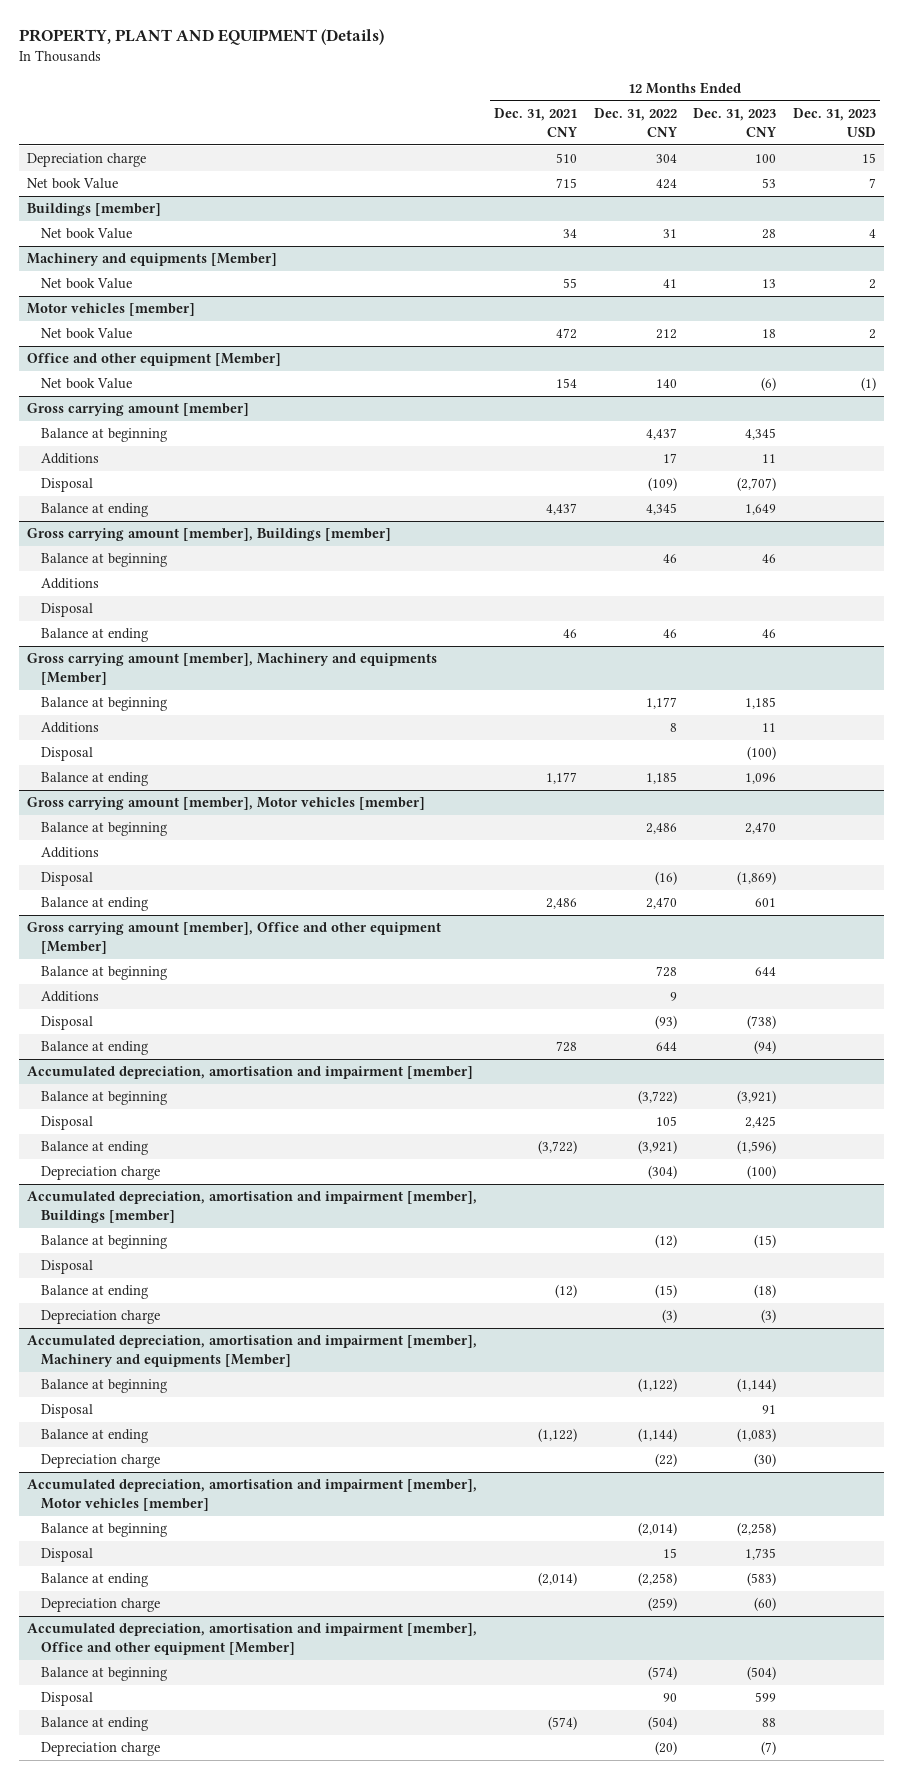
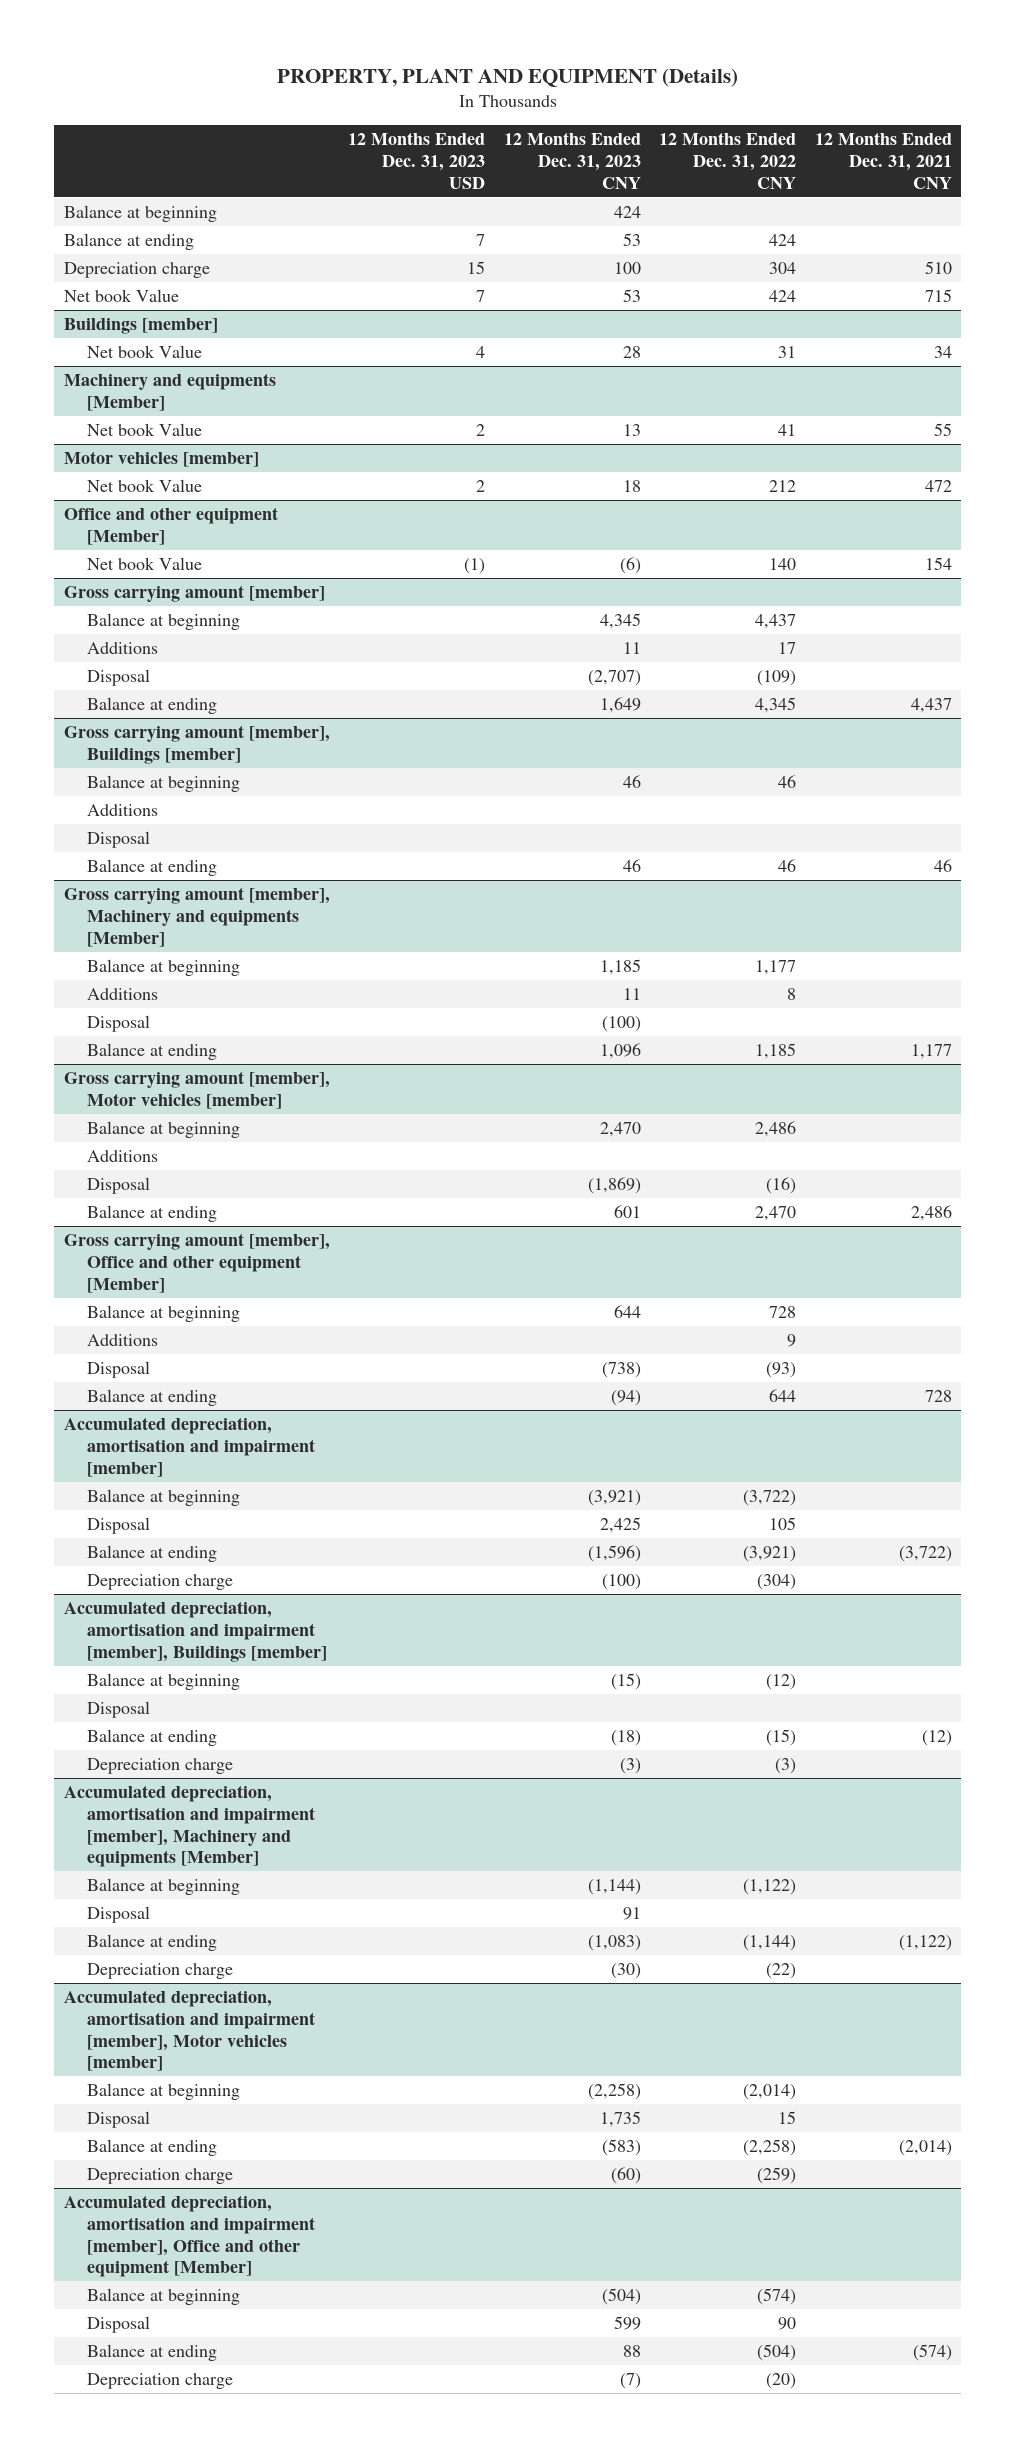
none -> [63,205,217,223] Balance at beginning
none -> [63,233,194,251] Balance at ending

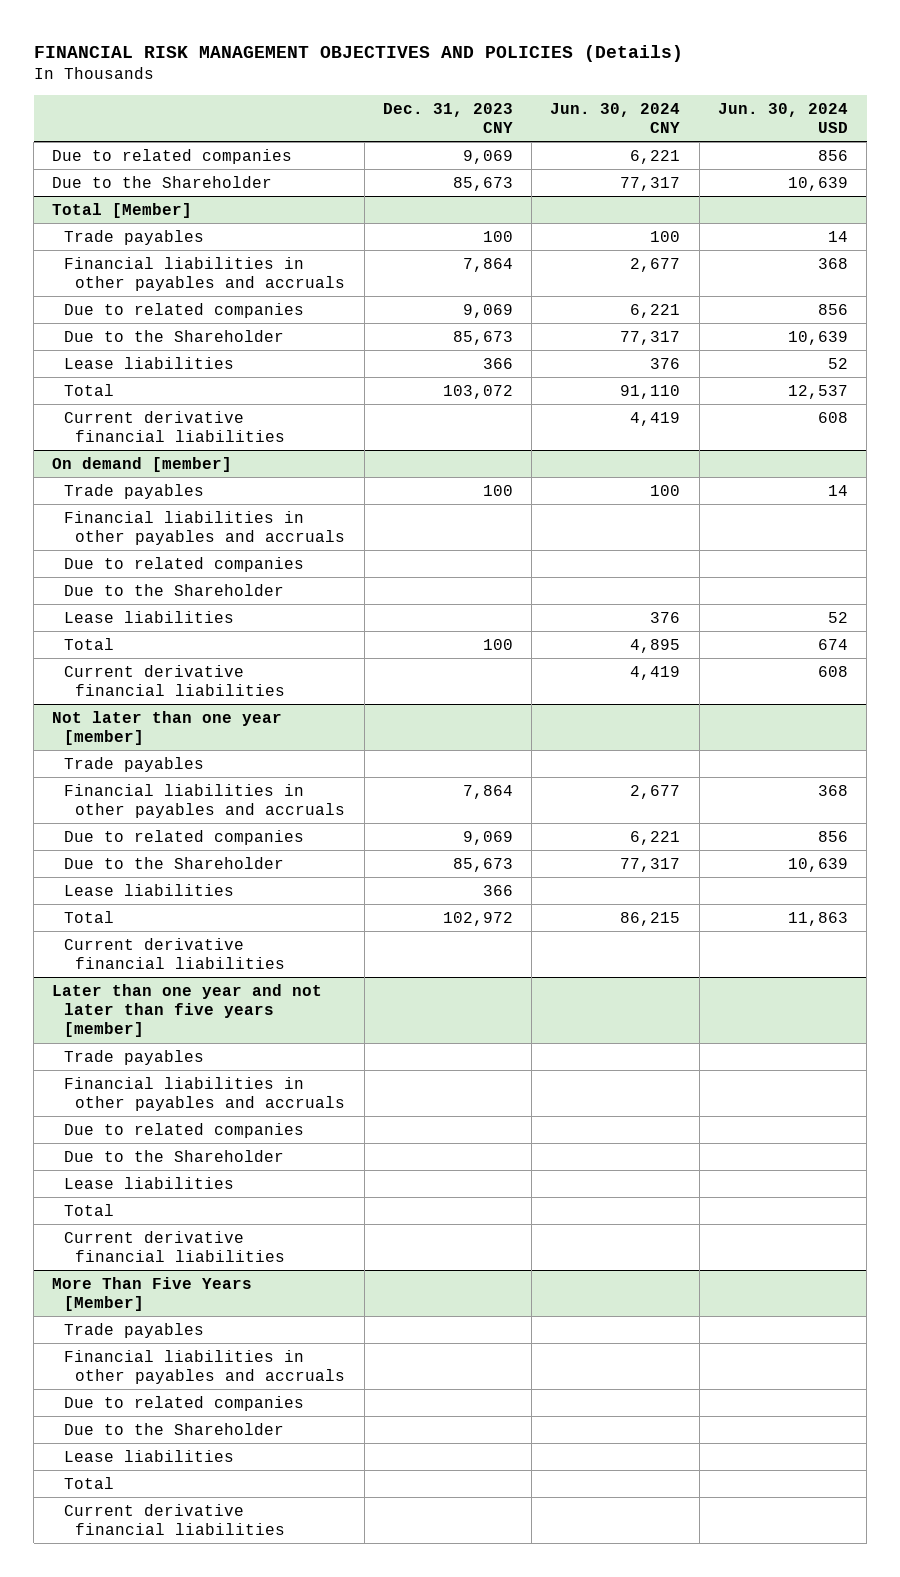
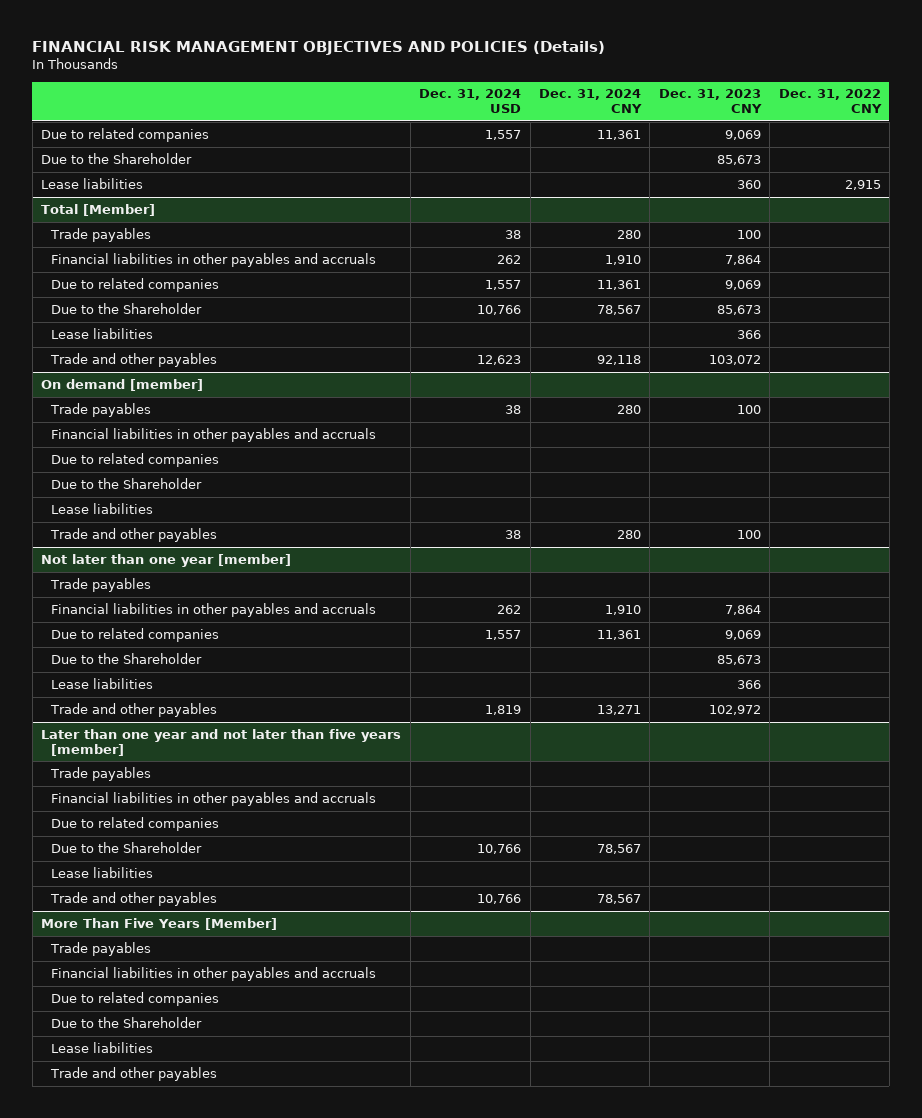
[550,102,681,134] Jun. 30, 2024 CNY -> none
[717,102,848,134] Jun. 30, 2024 USD -> none
none -> [419,89,522,114] Dec. 31, 2024 USD
none -> [538,89,642,114] Dec. 31, 2024 CNY
none -> [778,89,882,114] Dec. 31, 2022 CNY
none -> [41,177,144,189] Lease liabilities
[63,410,286,442] Current derivative financial liabilities -> none
[63,383,114,396] Total -> [49,352,217,367] Trade and other payables
[63,664,286,696] Current derivative financial liabilities -> none
[63,637,114,650] Total -> [49,527,217,542] Trade and other payables
[63,937,286,969] Current derivative financial liabilities -> none
[63,910,114,923] Total -> [49,702,217,717] Trade and other payables
[63,1230,286,1262] Current derivative financial liabilities -> none
[63,1203,114,1216] Total -> [49,891,217,906] Trade and other payables
[63,1503,286,1535] Current derivative financial liabilities -> none
[63,1476,114,1489] Total -> [49,1066,217,1081] Trade and other payables

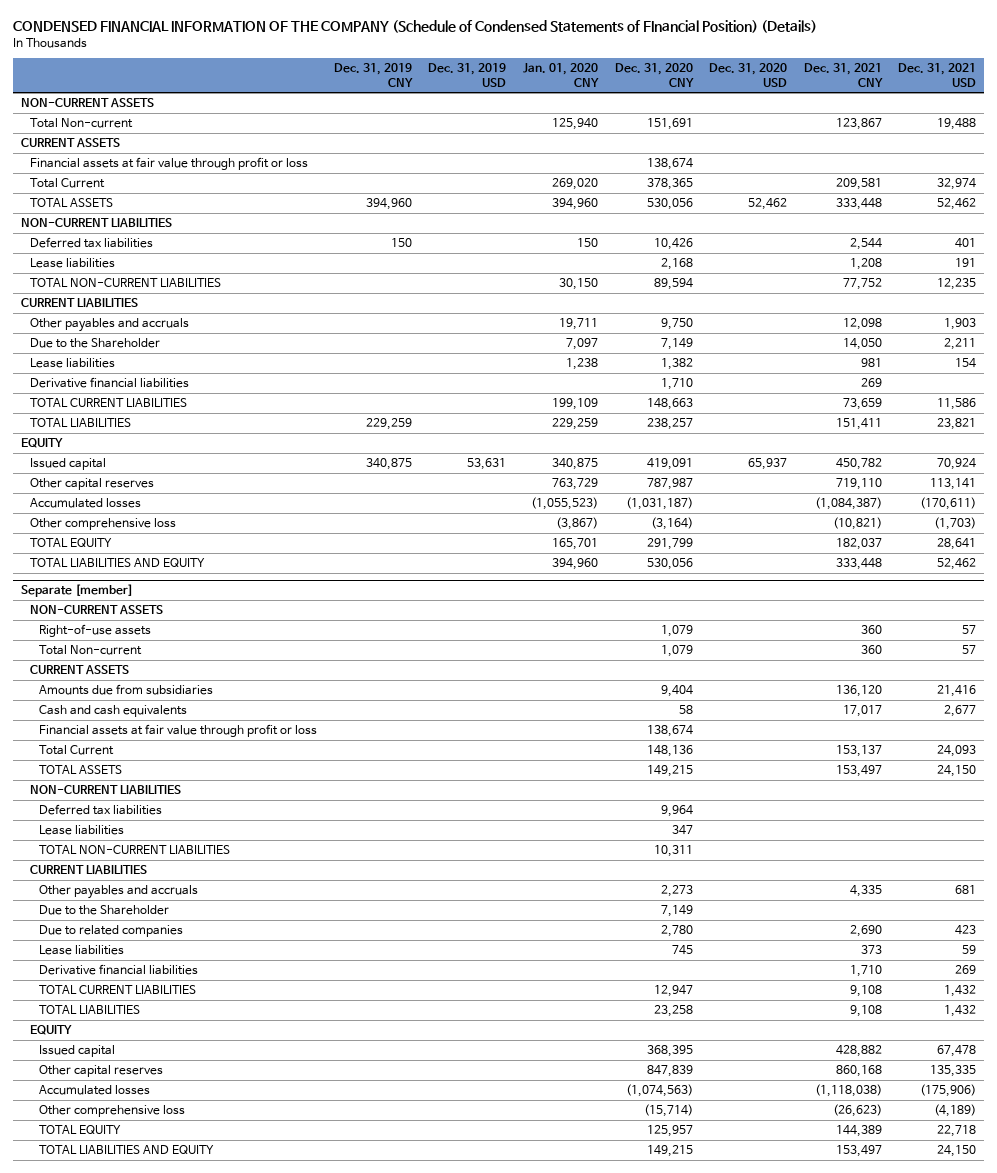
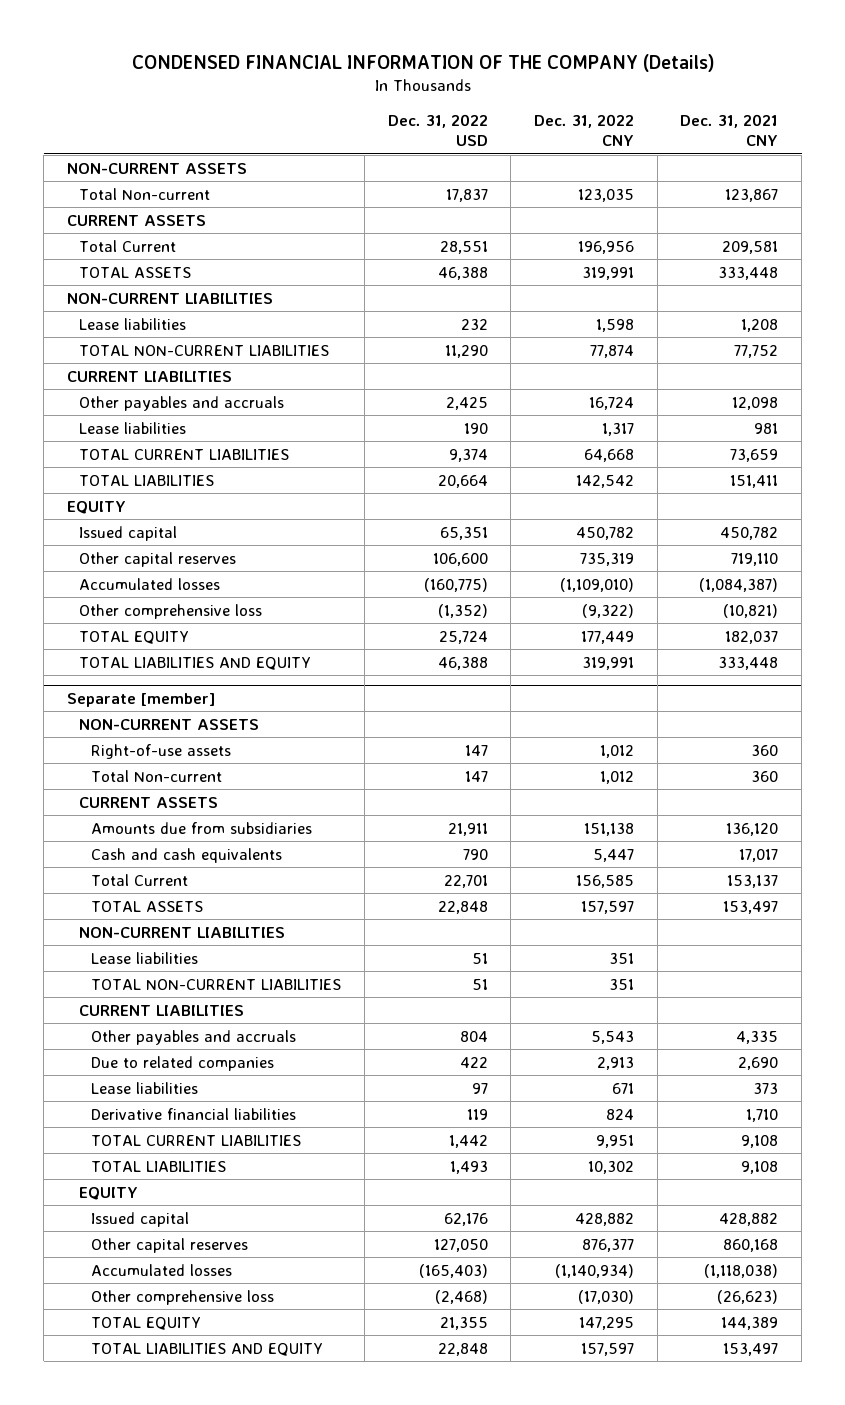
[12,19,817,33] CONDENSED FINANCIAL INFORMATION OF THE COMPANY (Schedule of Condensed Statements of FInancial Position) (Details) -> [131,54,715,73] CONDENSED FINANCIAL INFORMATION OF THE COMPANY (Details)
[333,63,413,87] Dec. 31, 2019 CNY -> none
[428,63,507,87] Dec. 31, 2019 USD -> none
[523,63,600,87] Jan. 01, 2020 CNY -> none
[614,63,694,87] Dec. 31, 2020 CNY -> none
[709,63,788,87] Dec. 31, 2020 USD -> none
[898,63,977,87] Dec. 31, 2021 USD -> none
none -> [387,114,488,147] Dec. 31, 2022 USD
none -> [534,114,635,147] Dec. 31, 2022 CNY
[30,157,309,171] Financial assets at fair value through profit or loss -> none
[30,237,154,249] Deferred tax liabilities -> none
[30,338,161,349] Due to the Shareholder -> none
[30,377,190,389] Derivative financial liabilities -> none
[39,724,318,738] Financial assets at fair value through profit or loss -> none
[39,804,163,816] Deferred tax liabilities -> none
[39,905,170,916] Due to the Shareholder -> none

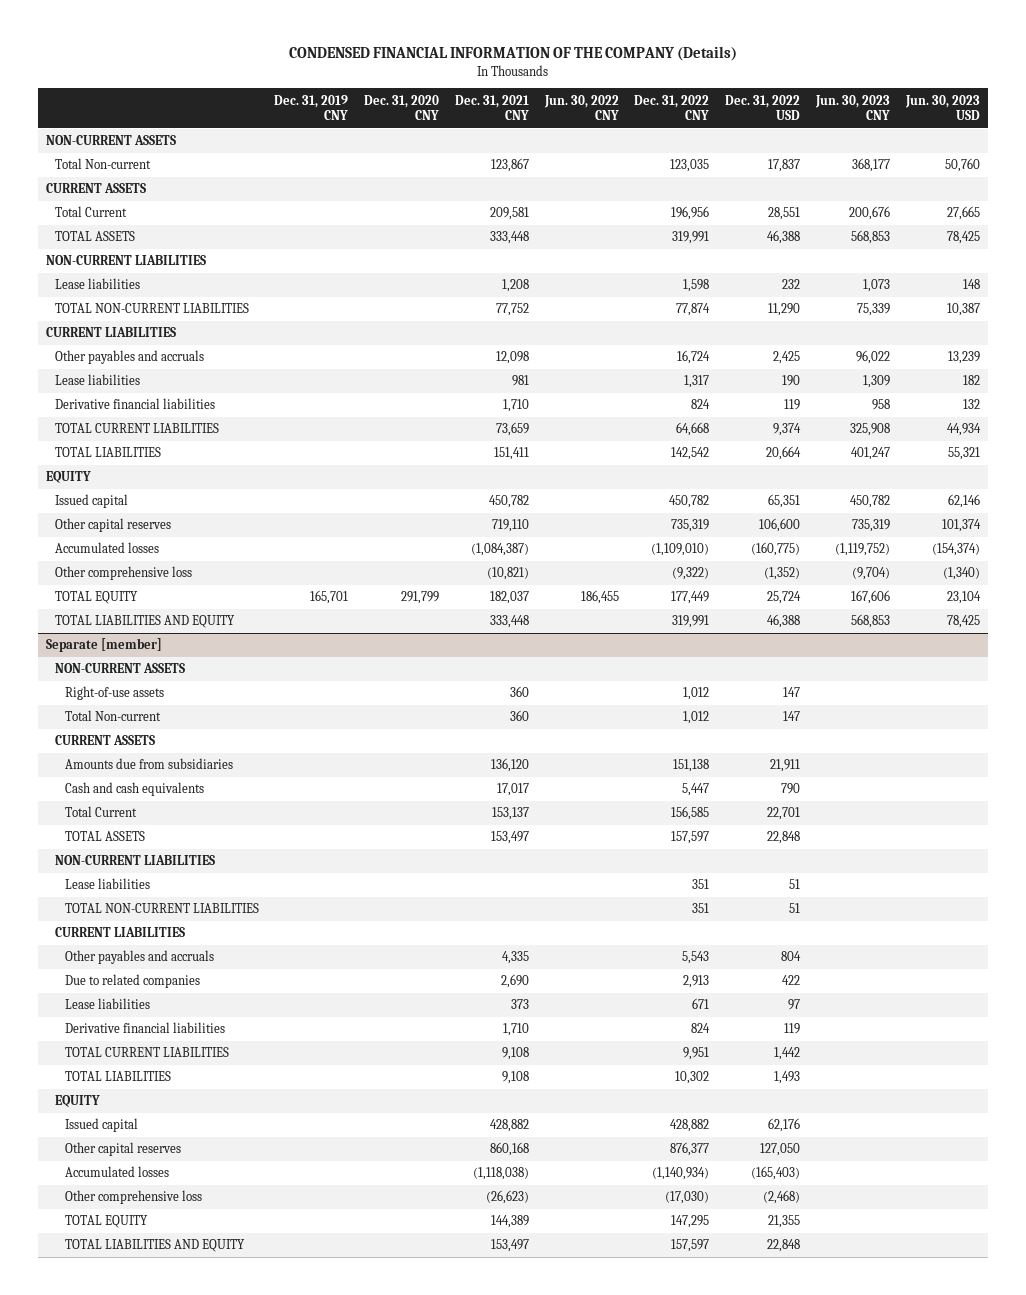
none -> [274,94,349,121] Dec. 31, 2019 CNY
none -> [364,94,440,121] Dec. 31, 2020 CNY
none -> [543,94,619,121] Jun. 30, 2022 CNY
none -> [814,94,890,121] Jun. 30, 2023 CNY
none -> [904,94,980,121] Jun. 30, 2023 USD
none -> [55,398,216,410] Derivative financial liabilities

